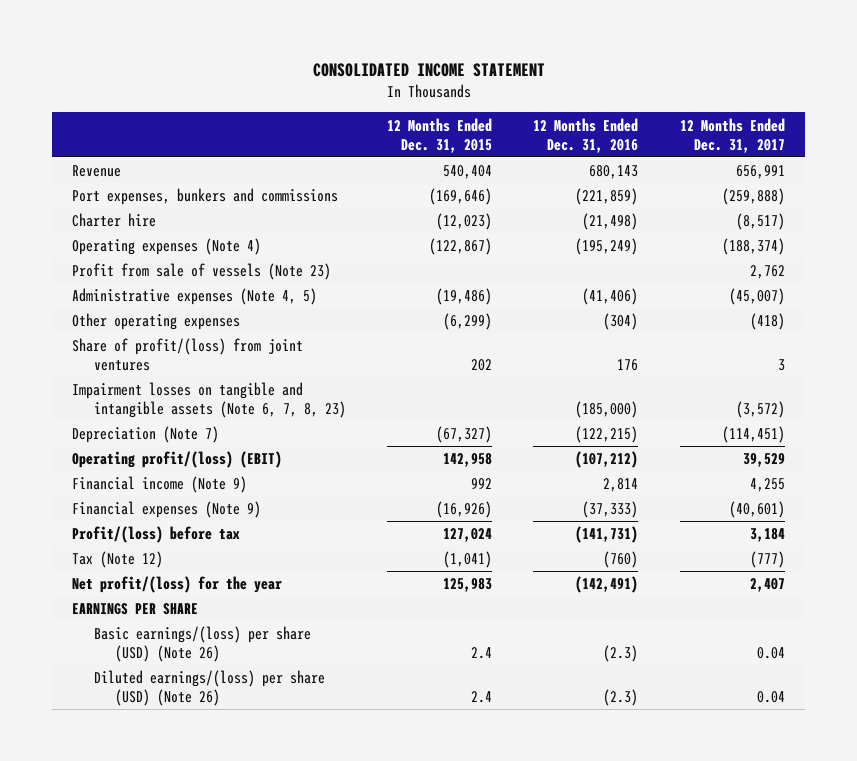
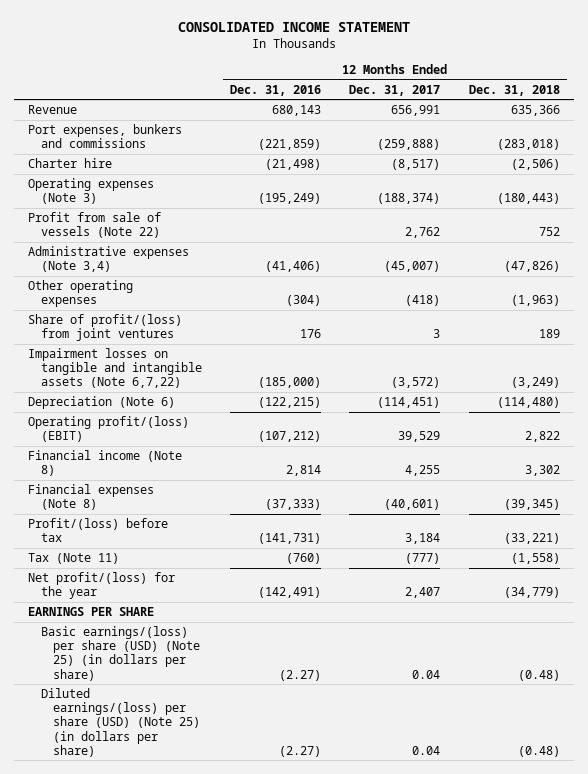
[387,117,493,153] 12 Months Ended Dec. 31, 2015 -> none
none -> [468,84,560,96] Dec. 31, 2018
[72,238,262,256] Operating expenses (Note 4) -> [28,178,155,205] Operating expenses (Note 3)
[72,263,332,281] Profit from sale of vessels (Note 23) -> [28,212,162,239] Profit from sale of vessels (Note 22)
[72,288,318,306] Administrative expenses (Note 4, 5) -> [28,246,190,273] Administrative expenses (Note 3,4)
[72,382,346,419] Impairment losses on tangible and intangible assets (Note 6, 7, 8, 23) -> [28,348,202,389] Impairment losses on tangible and intangible assets (Note 6,7,22)
[72,426,220,444] Depreciation (Note 7) -> [28,396,176,410] Depreciation (Note 6)
[72,476,248,494] Financial income (Note 9) -> [28,450,183,477] Financial income (Note 8)
[72,501,262,519] Financial expenses (Note 9) -> [28,484,155,511] Financial expenses (Note 8)
[72,551,164,569] Tax (Note 12) -> [28,553,120,565] Tax (Note 11)
[93,626,311,663] Basic earnings/(loss) per share (USD) (Note 26) -> [40,626,200,681] Basic earnings/(loss) per share (USD) (Note 25) (in dollars per share)
[603,645,639,663] (2.3) -> [278,669,321,681] (2.27)
[93,670,325,707] Diluted earnings/(loss) per share (USD) (Note 26) -> [40,688,200,757] Diluted earnings/(loss) per share (USD) (Note 25) (in dollars per share)
[603,689,639,707] (2.3) -> [278,745,321,757] (2.27)

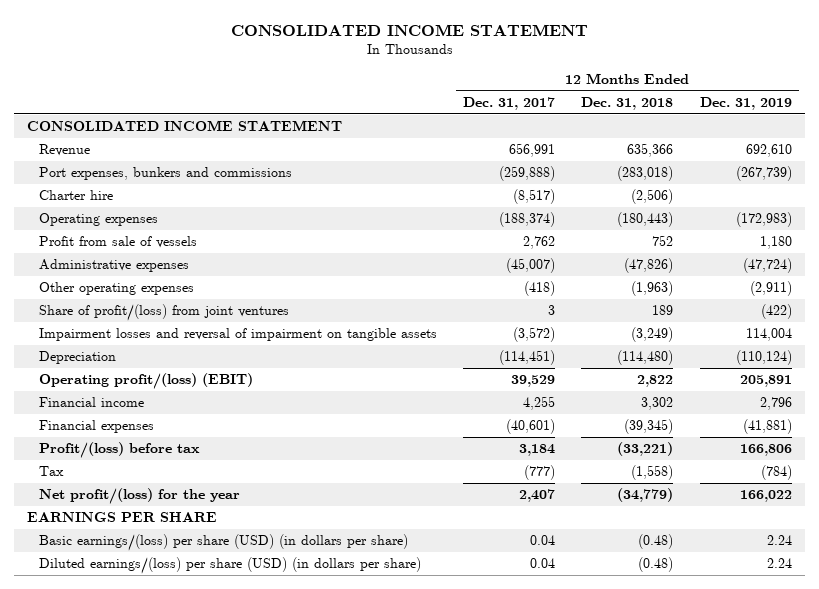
[229,84,321,96] Dec. 31, 2016 -> none
none -> [699,96,792,110] Dec. 31, 2019
none -> [27,120,343,132] CONSOLIDATED INCOME STATEMENT
[28,178,155,205] Operating expenses (Note 3) -> [38,213,158,227] Operating expenses
[28,212,162,239] Profit from sale of vessels (Note 22) -> [38,236,197,249] Profit from sale of vessels
[28,246,190,273] Administrative expenses (Note 3,4) -> [38,259,189,273] Administrative expenses
[28,348,202,389] Impairment losses on tangible and intangible assets (Note 6,7,22) -> [38,328,437,342] Impairment losses and reversal of impairment on tangible assets
[28,396,176,410] Depreciation (Note 6) -> [38,351,116,365] Depreciation
[28,450,183,477] Financial income (Note 8) -> [38,397,144,408] Financial income
[28,484,155,511] Financial expenses (Note 8) -> [38,420,154,434] Financial expenses
[28,553,120,565] Tax (Note 11) -> [38,466,64,477] Tax
[40,626,200,681] Basic earnings/(loss) per share (USD) (Note 25) (in dollars per share) -> [38,534,408,552] Basic earnings/(loss) per share (USD) (in dollars per share)
[40,688,200,757] Diluted earnings/(loss) per share (USD) (Note 25) (in dollars per share) -> [38,557,421,575] Diluted earnings/(loss) per share (USD) (in dollars per share)

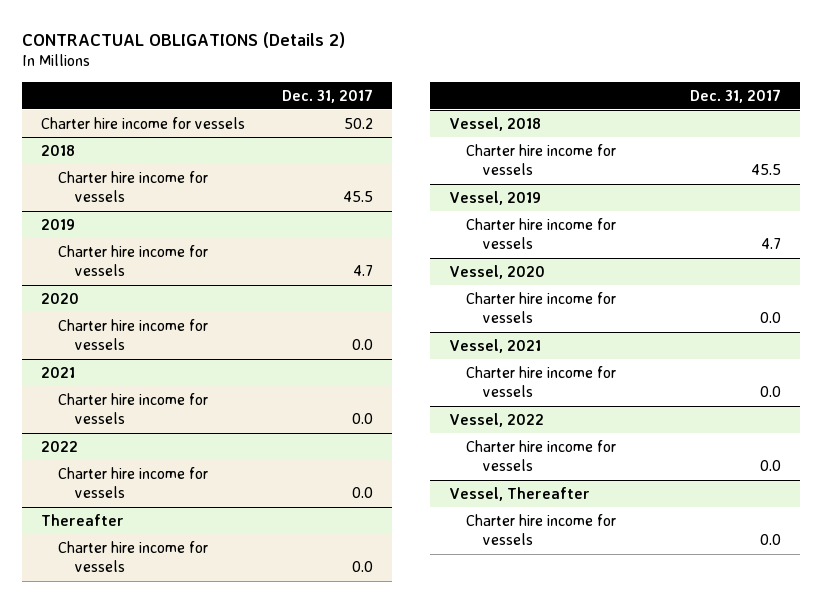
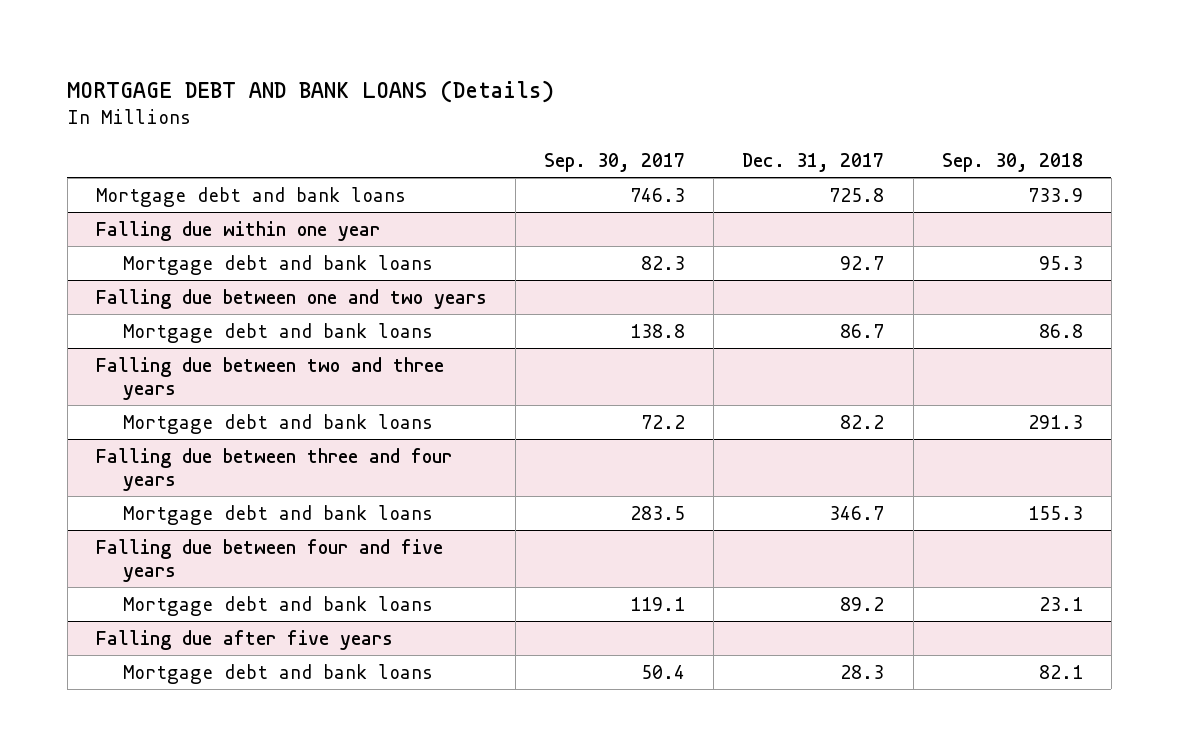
[21,31,345,48] CONTRACTUAL OBLIGATIONS (Details 2) -> [67,79,555,103] MORTGAGE DEBT AND BANK LOANS (Details)
none -> [544,153,686,173] Sep. 30, 2017
none -> [941,153,1083,173] Sep. 30, 2018
[40,116,245,129] Charter hire income for vessels -> none
[57,170,208,203] Charter hire income for vessels -> none
[57,244,208,277] Charter hire income for vessels -> none
[57,318,208,351] Charter hire income for vessels -> none
[57,392,208,425] Charter hire income for vessels -> none
[57,466,208,499] Charter hire income for vessels -> none
[57,540,208,573] Charter hire income for vessels -> none
[448,116,541,131] Vessel, 2018 -> none
[465,143,616,176] Charter hire income for vessels -> none
[448,190,541,205] Vessel, 2019 -> none
[465,217,616,250] Charter hire income for vessels -> none
[448,264,545,279] Vessel, 2020 -> none
[465,291,616,324] Charter hire income for vessels -> none
[448,338,541,353] Vessel, 2021 -> none
[465,365,616,398] Charter hire income for vessels -> none
[448,412,544,427] Vessel, 2022 -> none
[465,439,616,472] Charter hire income for vessels -> none
[448,486,590,501] Vessel, Thereafter -> none
[465,513,616,546] Charter hire income for vessels -> none
none -> [95,186,406,207] Mortgage debt and bank loans
[40,144,75,156] 2018 -> [95,220,380,241] Falling due within one year
none -> [122,254,433,275] Mortgage debt and bank loans
[40,218,75,230] 2019 -> [95,288,487,309] Falling due between one and two years
none -> [122,322,433,343] Mortgage debt and bank loans
[40,292,79,304] 2020 -> [95,356,444,400] Falling due between two and three years
none -> [122,413,433,434] Mortgage debt and bank loans
[40,366,75,378] 2021 -> [95,447,452,491] Falling due between three and four years
none -> [122,504,433,525] Mortgage debt and bank loans
[40,440,78,452] 2022 -> [95,538,443,582] Falling due between four and five years
none -> [122,595,433,616] Mortgage debt and bank loans
[40,513,124,526] Thereafter -> [95,629,393,650] Falling due after five years
none -> [122,663,433,684] Mortgage debt and bank loans

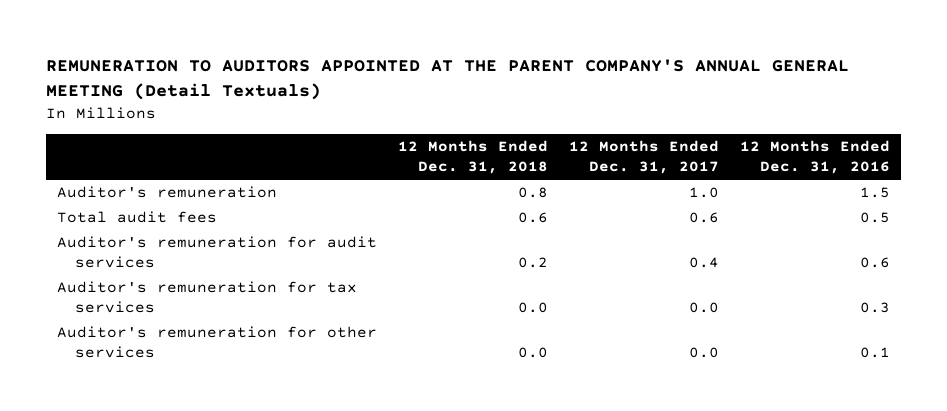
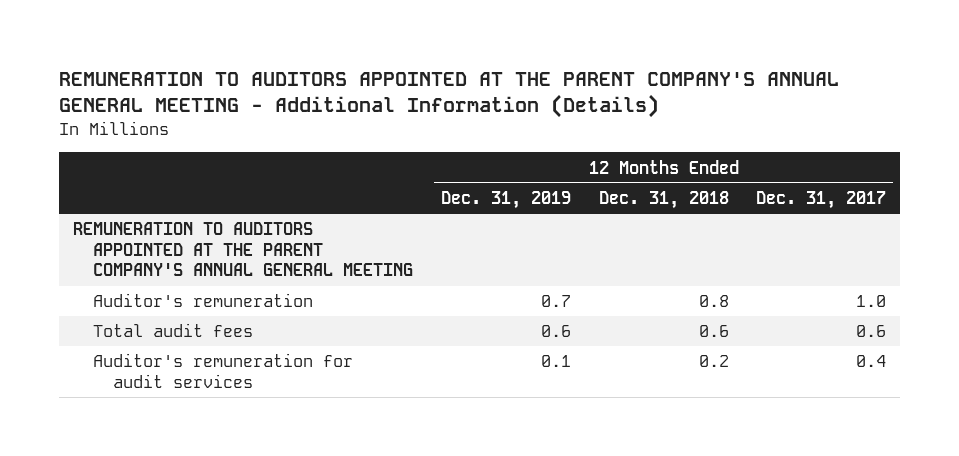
[46,59,850,101] REMUNERATION TO AUDITORS APPOINTED AT THE PARENT COMPANY'S ANNUAL GENERAL MEETING (Detail Textuals) -> [59,71,840,119] REMUNERATION TO AUDITORS APPOINTED AT THE PARENT COMPANY'S ANNUAL GENERAL MEETING - Additional Information (Details)
[740,140,891,175] 12 Months Ended Dec. 31, 2016 -> none
none -> [440,191,571,210] Dec. 31, 2019
none -> [72,222,414,277] REMUNERATION TO AUDITORS APPOINTED AT THE PARENT COMPANY'S ANNUAL GENERAL MEETING
[56,281,357,314] Auditor's remuneration for tax services -> none
[56,326,377,359] Auditor's remuneration for other services -> none

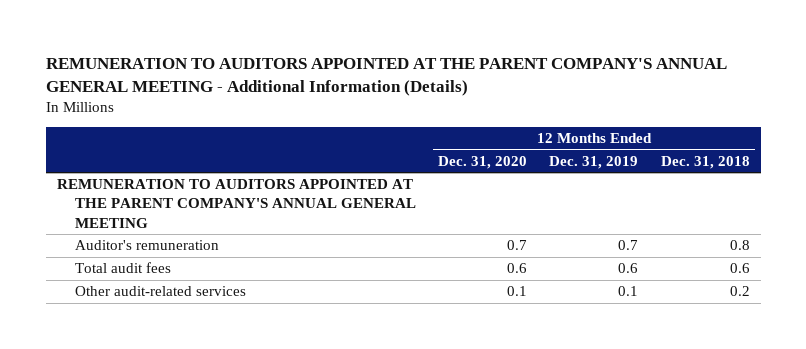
[756,191,887,210] Dec. 31, 2017 -> none
none -> [438,155,528,169] Dec. 31, 2020
[93,353,354,388] Auditor's remuneration for audit services -> none
none -> [74,286,246,297] Other audit-related services

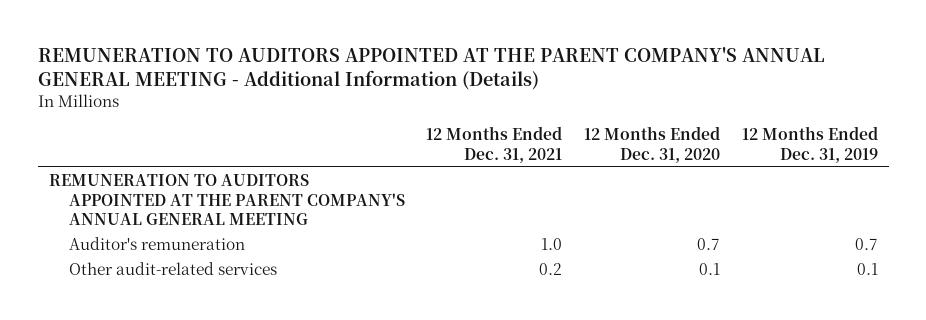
[660,155,750,169] Dec. 31, 2018 -> none
none -> [426,126,563,163] 12 Months Ended Dec. 31, 2021
[74,262,171,274] Total audit fees -> none

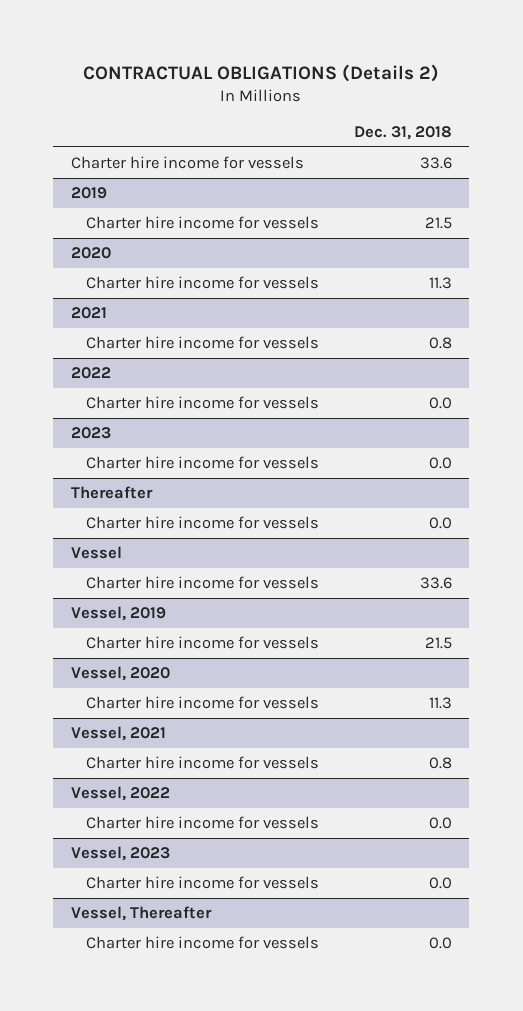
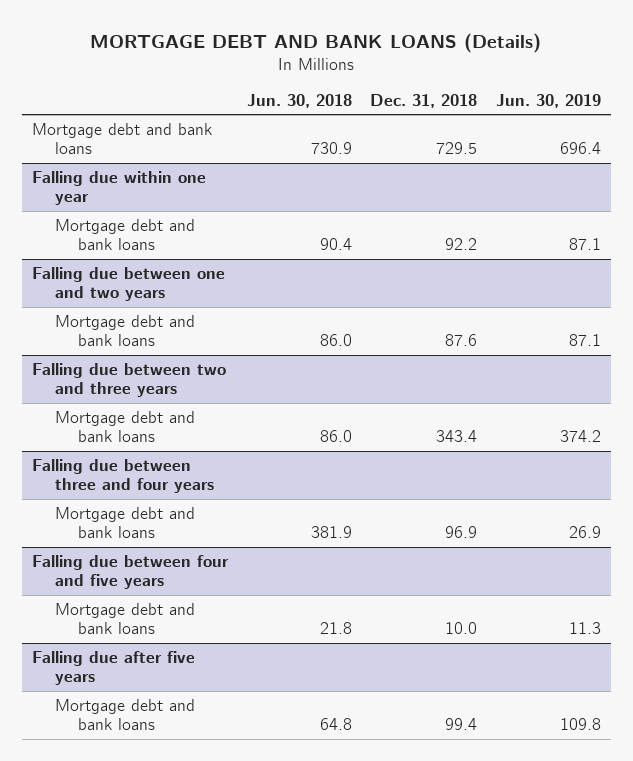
[83,63,440,82] CONTRACTUAL OBLIGATIONS (Details 2) -> [90,32,542,53] MORTGAGE DEBT AND BANK LOANS (Details)
none -> [246,93,352,108] Jun. 30, 2018
none -> [496,93,602,108] Jun. 30, 2019
[70,155,304,169] Charter hire income for vessels -> none
[86,215,320,229] Charter hire income for vessels -> none
[86,275,320,289] Charter hire income for vessels -> none
[86,335,320,349] Charter hire income for vessels -> none
[86,395,320,409] Charter hire income for vessels -> none
[86,455,320,469] Charter hire income for vessels -> none
[86,515,320,529] Charter hire income for vessels -> none
[70,545,122,559] Vessel -> none
[86,575,320,589] Charter hire income for vessels -> none
[70,605,166,621] Vessel, 2019 -> none
[86,635,320,649] Charter hire income for vessels -> none
[70,665,170,681] Vessel, 2020 -> none
[86,695,320,709] Charter hire income for vessels -> none
[70,725,166,741] Vessel, 2021 -> none
[86,755,320,769] Charter hire income for vessels -> none
[70,785,170,801] Vessel, 2022 -> none
[86,815,320,829] Charter hire income for vessels -> none
[70,845,170,861] Vessel, 2023 -> none
[86,875,320,889] Charter hire income for vessels -> none
[70,905,212,921] Vessel, Thereafter -> none
[86,935,320,949] Charter hire income for vessels -> none
none -> [31,122,212,155] Mortgage debt and bank loans
[70,186,107,199] 2019 -> [31,170,206,206] Falling due within one year
none -> [54,218,195,251] Mortgage debt and bank loans
[70,246,111,259] 2020 -> [31,266,225,302] Falling due between one and two years
none -> [54,314,195,347] Mortgage debt and bank loans
[70,306,107,319] 2021 -> [31,362,226,398] Falling due between two and three years
none -> [54,410,195,443] Mortgage debt and bank loans
[70,366,111,379] 2022 -> [31,458,214,494] Falling due between three and four years
none -> [54,506,195,539] Mortgage debt and bank loans
[70,426,111,439] 2023 -> [31,554,229,590] Falling due between four and five years
none -> [54,602,195,635] Mortgage debt and bank loans
[70,485,153,499] Thereafter -> [31,650,195,686] Falling due after five years
none -> [54,698,195,731] Mortgage debt and bank loans

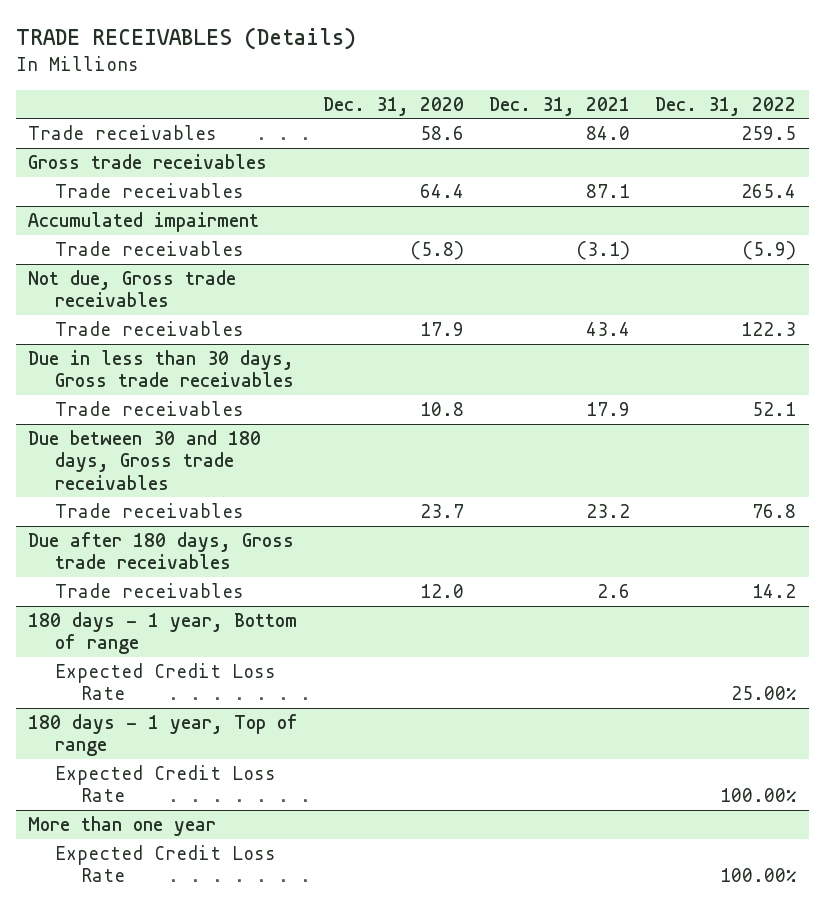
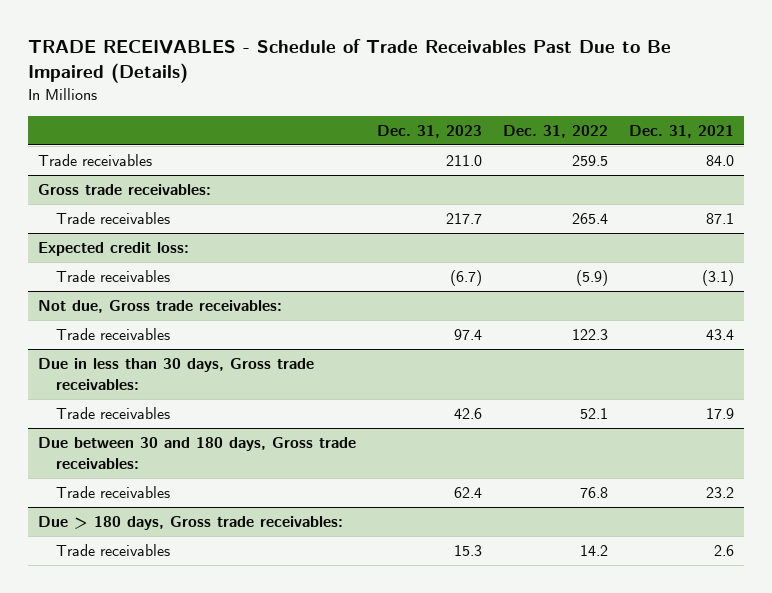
[15,27,356,51] TRADE RECEIVABLES (Details) -> [28,38,672,83] TRADE RECEIVABLES - Schedule of Trade Receivables Past Due to Be Impaired (Details)
[323,96,465,116] Dec. 31, 2020 -> none
none -> [377,124,483,138] Dec. 31, 2023
[28,153,268,169] Gross trade receivables -> [38,184,212,196] Gross trade receivables:
[28,211,260,232] Accumulated impairment -> [38,242,190,257] Expected credit loss:
[28,269,237,308] Not due, Gross trade receivables -> [38,300,283,314] Not due, Gross trade receivables:
[28,349,295,388] Due in less than 30 days, Gross trade receivables -> [38,358,315,390] Due in less than 30 days, Gross trade receivables:
[28,429,262,490] Due between 30 and 180 days, Gross trade receivables -> [38,437,357,469] Due between 30 and 180 days, Gross trade receivables:
[28,531,295,570] Due after 180 days, Gross trade receivables -> [38,516,344,531] Due > 180 days, Gross trade receivables:
[28,611,298,655] 180 days - 1 year, Bottom of range -> none
[54,662,276,701] Expected Credit Loss Rate -> none
[28,713,299,757] 180 days - 1 year, Top of range -> none
[54,764,276,803] Expected Credit Loss Rate -> none
[28,815,217,836] More than one year -> none
[54,844,276,883] Expected Credit Loss Rate -> none

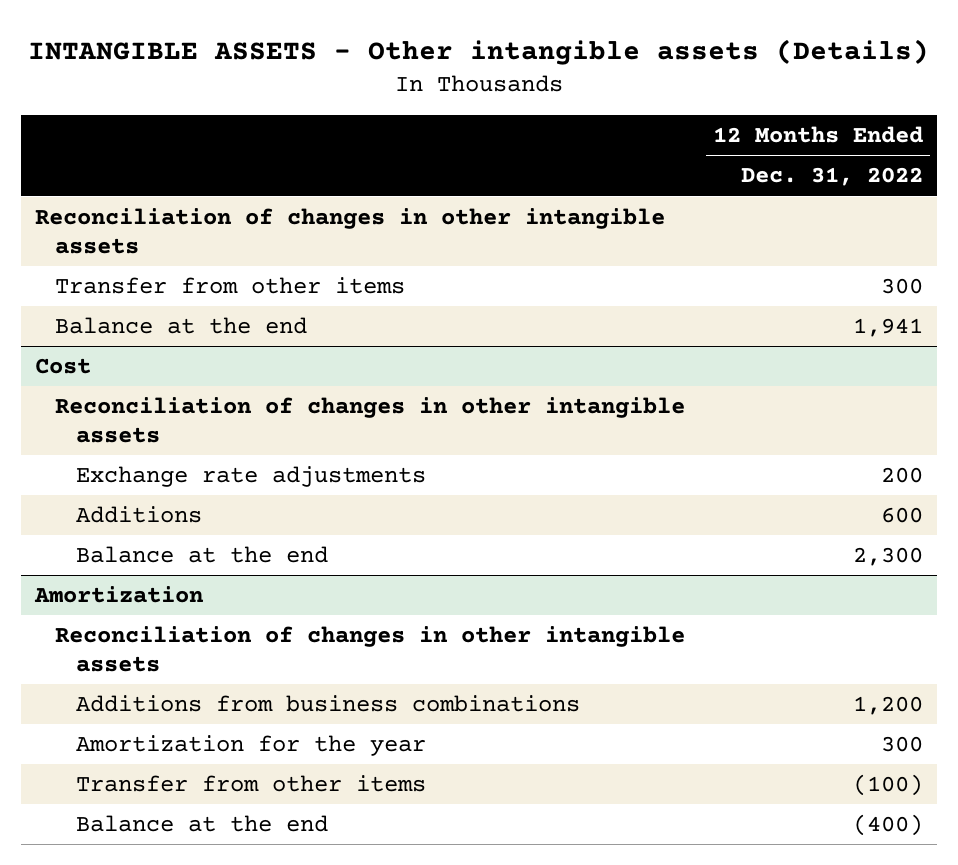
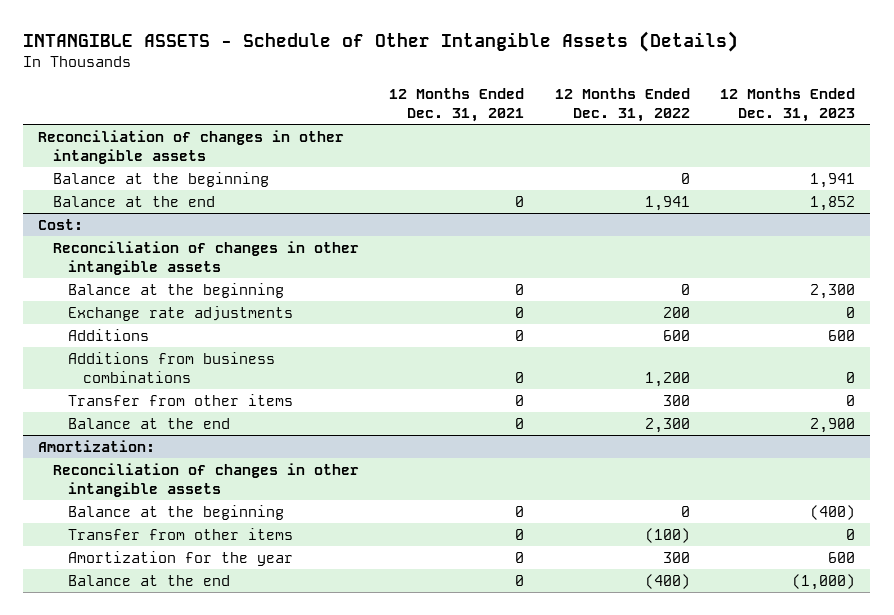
[28,38,930,65] INTANGIBLE ASSETS - Other intangible assets (Details) -> [23,30,739,52] INTANGIBLE ASSETS - Schedule of Other Intangible Assets (Details)
none -> [389,88,525,122] 12 Months Ended Dec. 31, 2021
none -> [720,88,856,122] 12 Months Ended Dec. 31, 2023
[55,277,406,295] Transfer from other items -> none
none -> [53,171,270,187] Balance at the beginning
[35,358,92,375] Cost -> [38,218,84,230] Cost:
none -> [67,282,284,298] Balance at the beginning
none -> [67,351,275,383] Additions from business combinations
none -> [67,393,293,406] Transfer from other items
[34,586,205,604] Amortization -> [38,439,156,452] Amortization:
[75,695,580,713] Additions from business combinations -> none
[75,735,426,757] Amortization for the year -> none
none -> [67,504,284,520] Balance at the beginning
none -> [67,550,293,566] Amortization for the year

